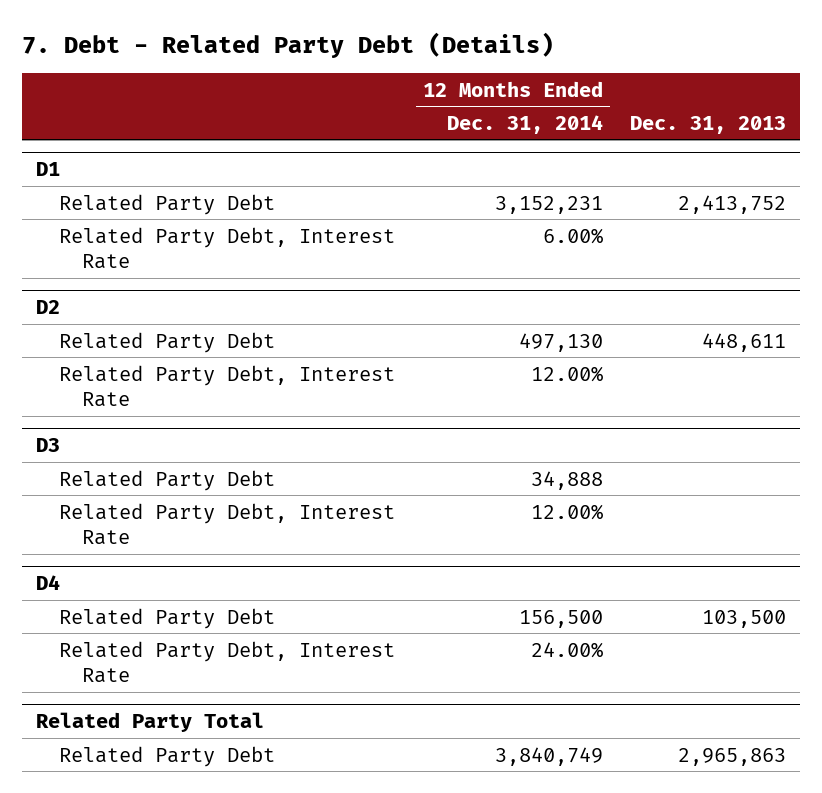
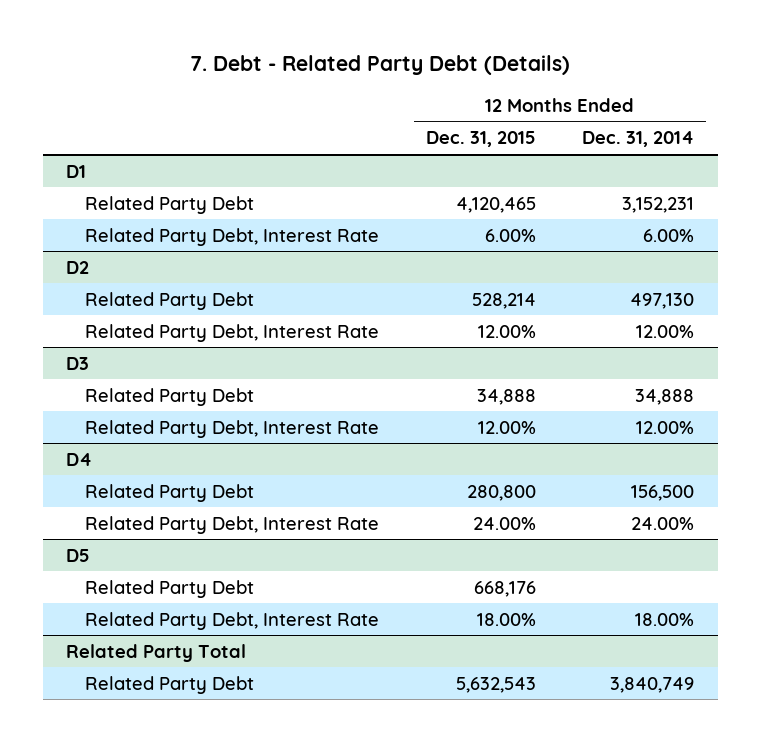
[630,115,787,134] Dec. 31, 2013 -> none
none -> [425,131,536,148] Dec. 31, 2015
none -> [66,548,91,562] D5
none -> [84,579,254,598] Related Party Debt
none -> [84,611,379,630] Related Party Debt, Interest Rate

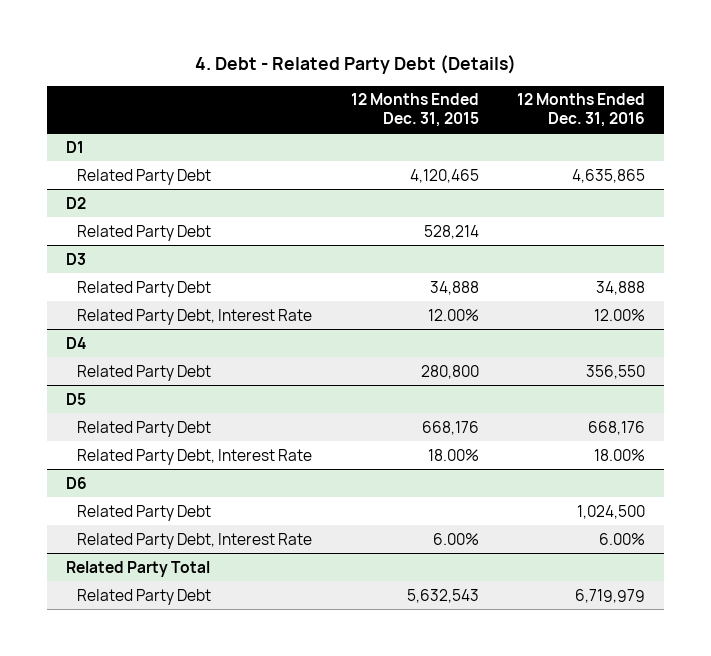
[190,55,571,76] 7. Debt - Related Party Debt (Details) -> [194,55,516,75] 4. Debt - Related Party Debt (Details)
[582,131,695,148] Dec. 31, 2014 -> none
none -> [517,93,646,127] 12 Months Ended Dec. 31, 2016
[84,227,379,246] Related Party Debt, Interest Rate -> none
[84,323,379,342] Related Party Debt, Interest Rate -> none
[84,515,379,534] Related Party Debt, Interest Rate -> none
none -> [65,476,87,489] D6
none -> [77,504,212,521] Related Party Debt
none -> [77,532,313,549] Related Party Debt, Interest Rate

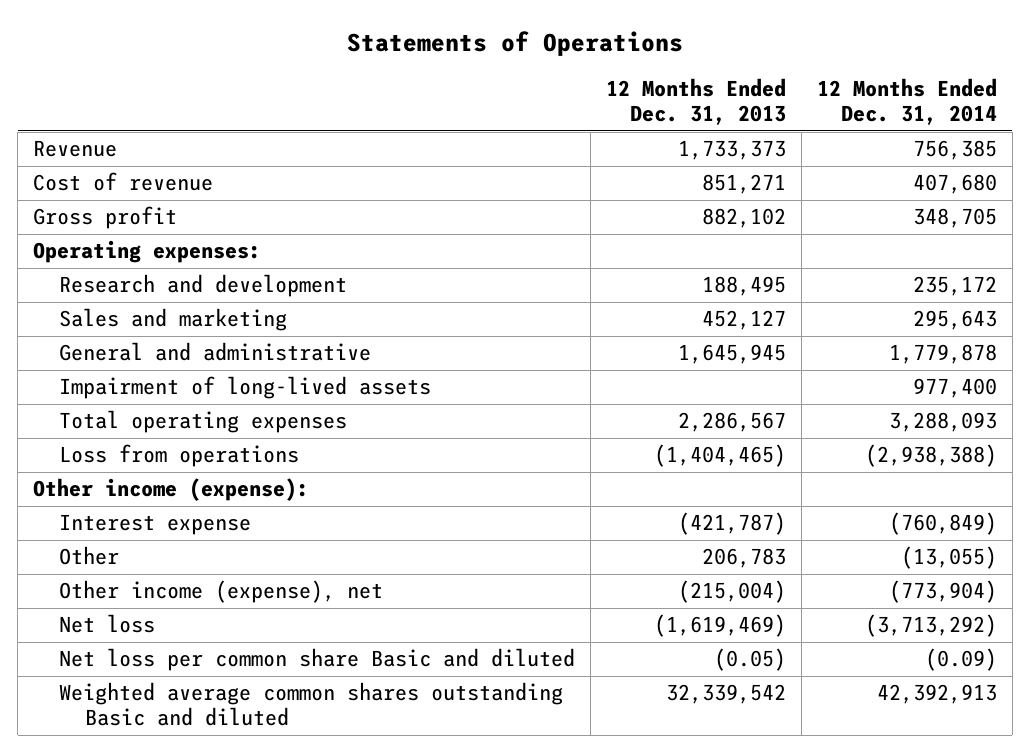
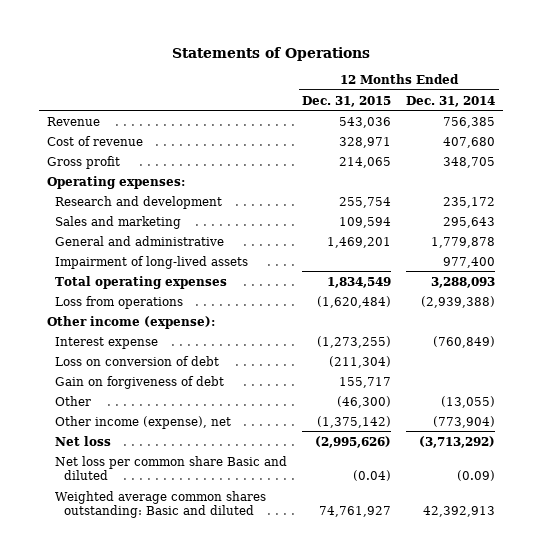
[605,78,786,126] 12 Months Ended Dec. 31, 2013 -> none
none -> [302,95,392,107] Dec. 31, 2015
[864,444,997,468] (2,938,388) -> [421,295,496,308] (2,939,388)
none -> [55,355,220,366] Loss on conversion of debt
none -> [55,375,225,389] Gain on forgiveness of debt
[59,682,564,727] Weighted average common shares outstanding Basic and diluted -> [55,490,267,519] Weighted average common shares outstanding: Basic and diluted

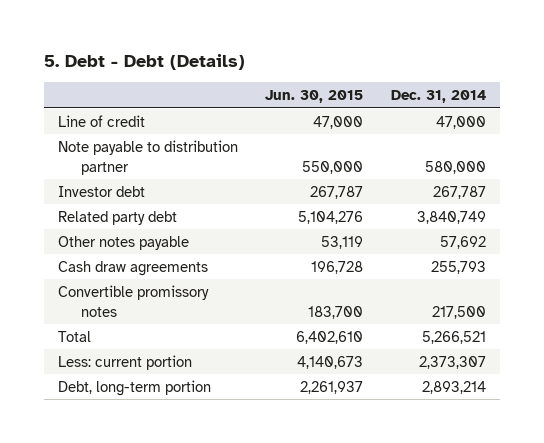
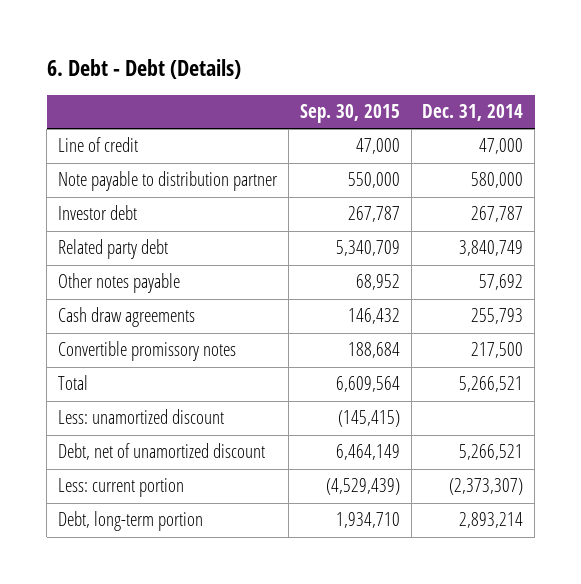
[43,54,245,71] 5. Debt - Debt (Details) -> [46,59,241,80] 6. Debt - Debt (Details)
[265,90,364,104] Jun. 30, 2015 -> none
none -> [299,104,400,124] Sep. 30, 2015
none -> [58,409,225,425] Less: unamortized discount
none -> [58,443,266,461] Debt, net of unamortized discount
[419,355,487,369] 2,373,307 -> [449,478,524,496] (2,373,307)

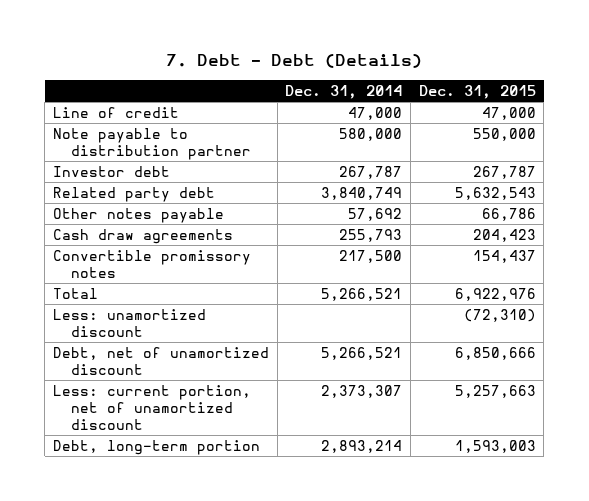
[46,59,241,80] 6. Debt - Debt (Details) -> [166,54,423,69] 7. Debt - Debt (Details)
[299,104,400,124] Sep. 30, 2015 -> none
none -> [418,85,536,100] Dec. 31, 2015
[58,478,185,498] Less: current portion -> [53,384,252,431] Less: current portion, net of unamortized discount
[449,478,524,496] (2,373,307) -> [321,384,403,398] 2,373,307

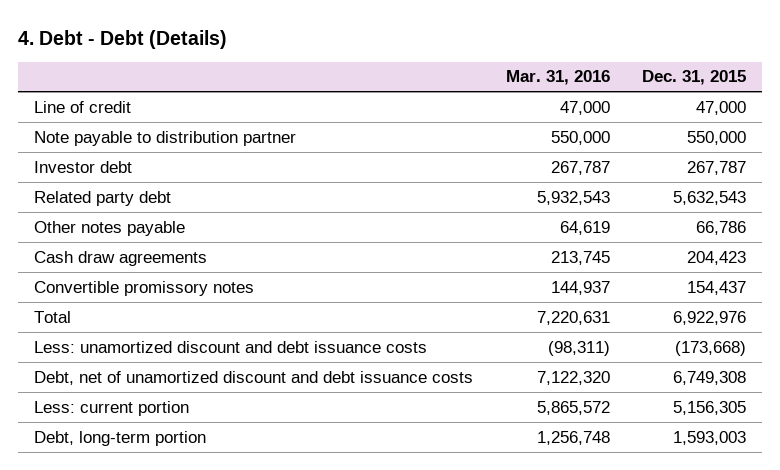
[166,54,423,69] 7. Debt - Debt (Details) -> [18,29,228,49] 4. Debt - Debt (Details)
[285,85,403,100] Dec. 31, 2014 -> none
none -> [505,70,610,86] Mar. 31, 2016
[53,308,207,337] Less: unamortized discount -> [34,340,428,353] Less: unamortized discount and debt issuance costs
[463,308,536,322] (72,310) -> [675,340,747,356] (173,668)
[53,346,270,375] Debt, net of unamortized discount -> [34,370,474,385] Debt, net of unamortized discount and debt issuance costs
[454,346,536,360] 6,850,666 -> [673,370,747,385] 6,749,308
[53,384,252,431] Less: current portion, net of unamortized discount -> [34,400,190,416] Less: current portion
[454,384,536,398] 5,257,663 -> [673,400,747,415] 5,156,305

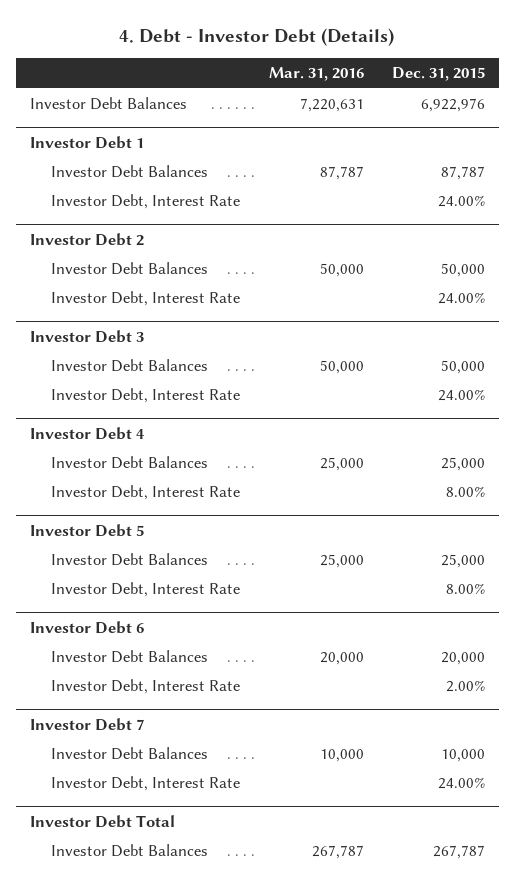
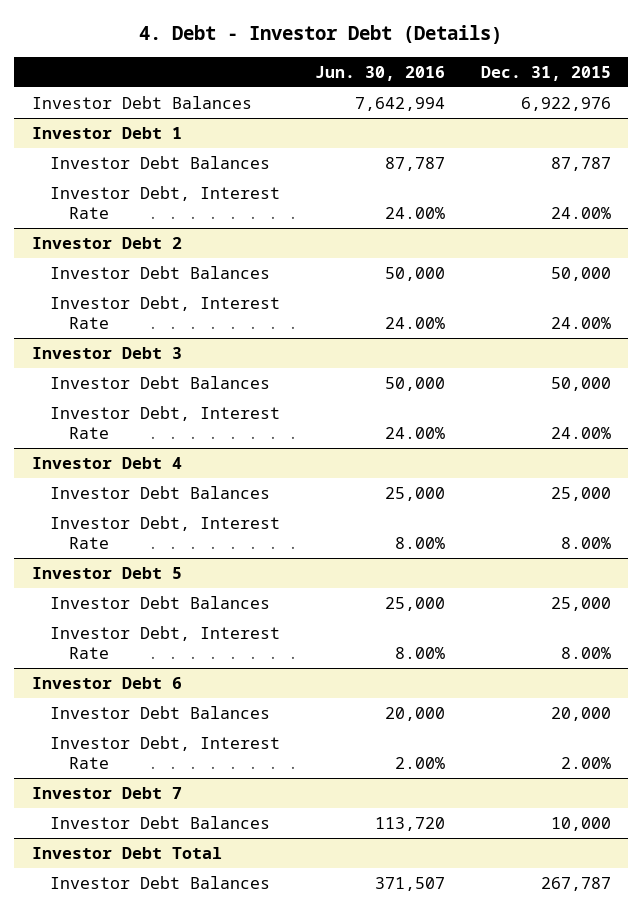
[268,67,364,82] Mar. 31, 2016 -> none
none -> [315,65,446,81] Jun. 30, 2016
[51,776,241,792] Investor Debt, Interest Rate -> none

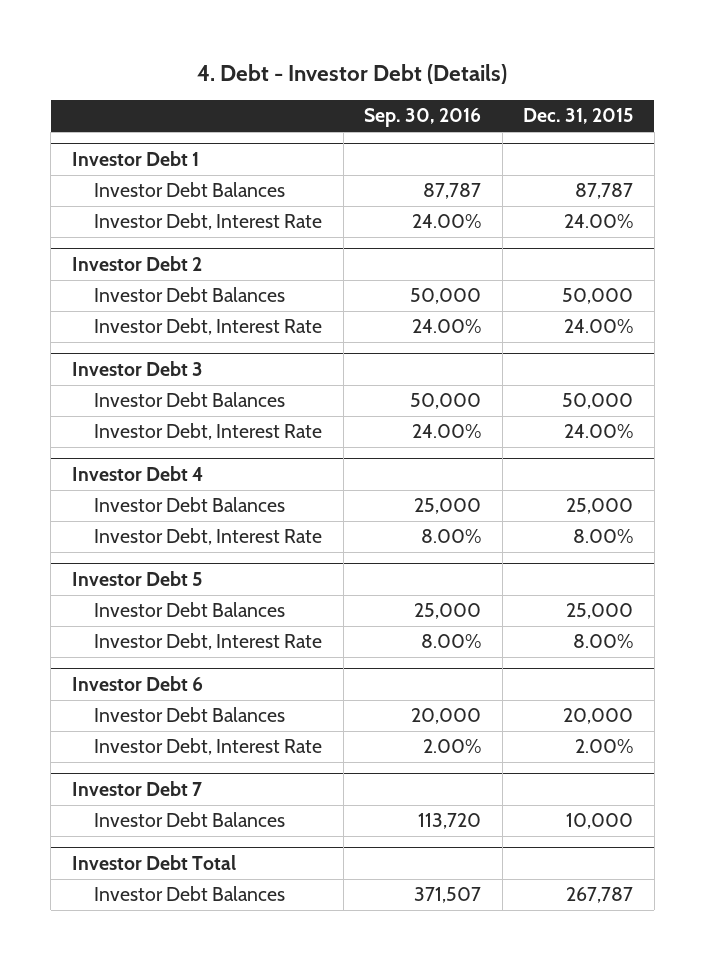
[315,65,446,81] Jun. 30, 2016 -> none
none -> [364,108,482,128] Sep. 30, 2016
[31,96,252,110] Investor Debt Balances -> none

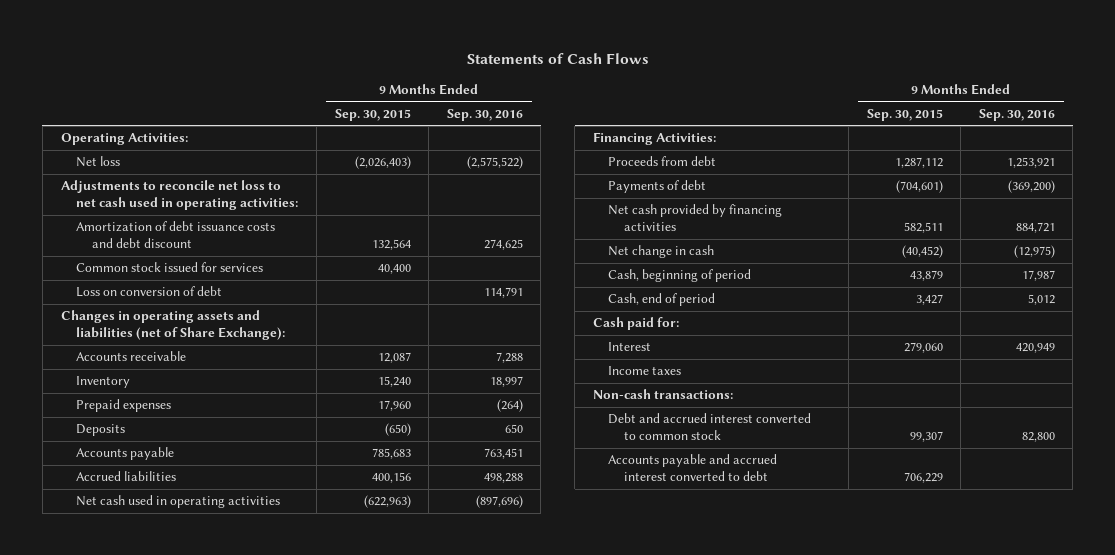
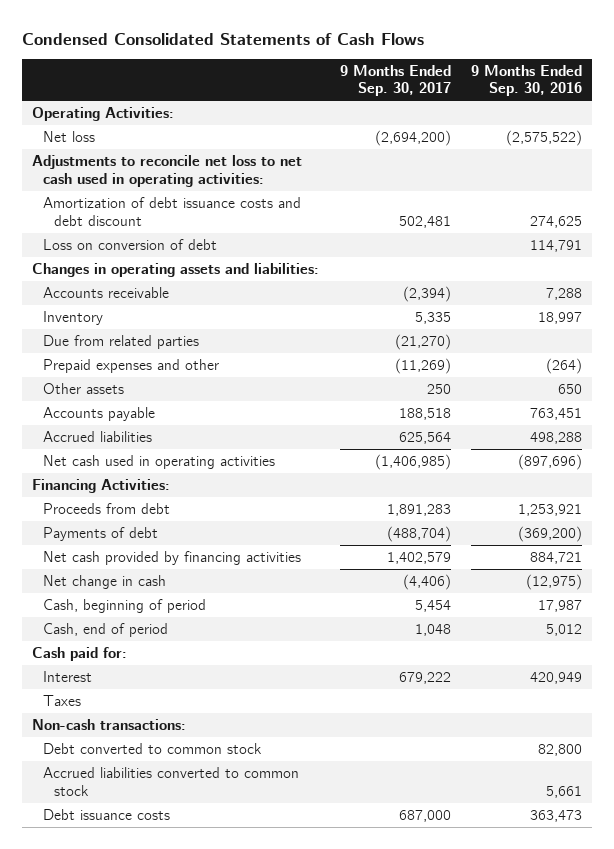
[466,52,649,64] Statements of Cash Flows -> [22,32,425,45] Condensed Consolidated Statements of Cash Flows
[334,108,411,121] Sep. 30, 2015 -> none
none -> [339,64,451,97] 9 Months Ended Sep. 30, 2017
[76,262,264,273] Common stock issued for services -> none
[60,310,286,341] Changes in operating assets and liabilities (net of Share Exchange): -> [32,262,320,277] Changes in operating assets and liabilities:
[76,424,126,437] Deposits -> none
none -> [43,334,200,349] Due from related parties
[76,399,172,413] Prepaid expenses -> [43,358,220,373] Prepaid expenses and other
none -> [43,382,125,394] Other assets
[608,366,682,376] Income taxes -> [43,694,82,706] Taxes
[608,454,778,482] Accounts payable and accrued interest converted to debt -> none
[608,413,812,441] Debt and accrued interest converted to common stock -> [43,742,263,754] Debt converted to common stock
none -> [43,766,300,796] Accrued liabilities converted to common stock
none -> [43,808,171,820] Debt issuance costs

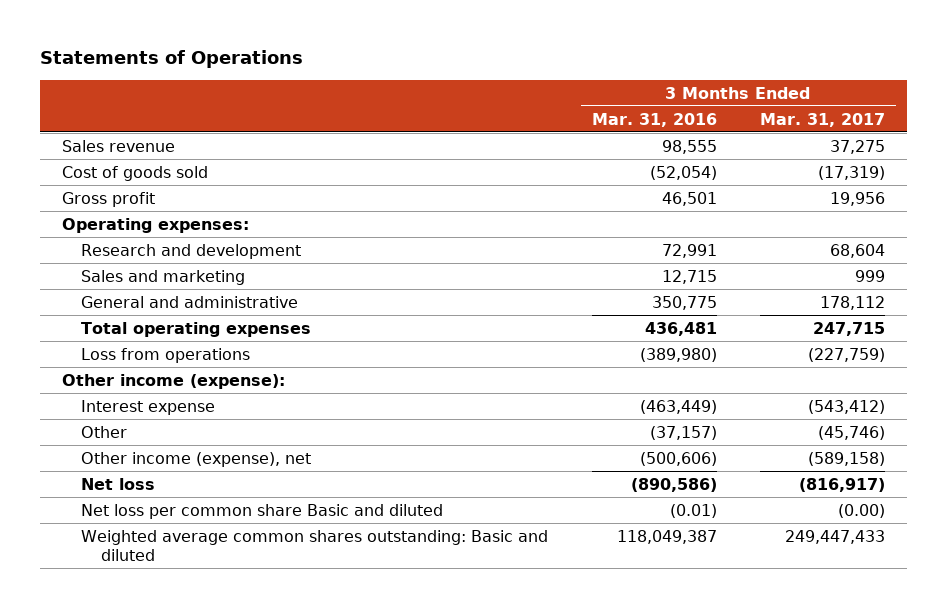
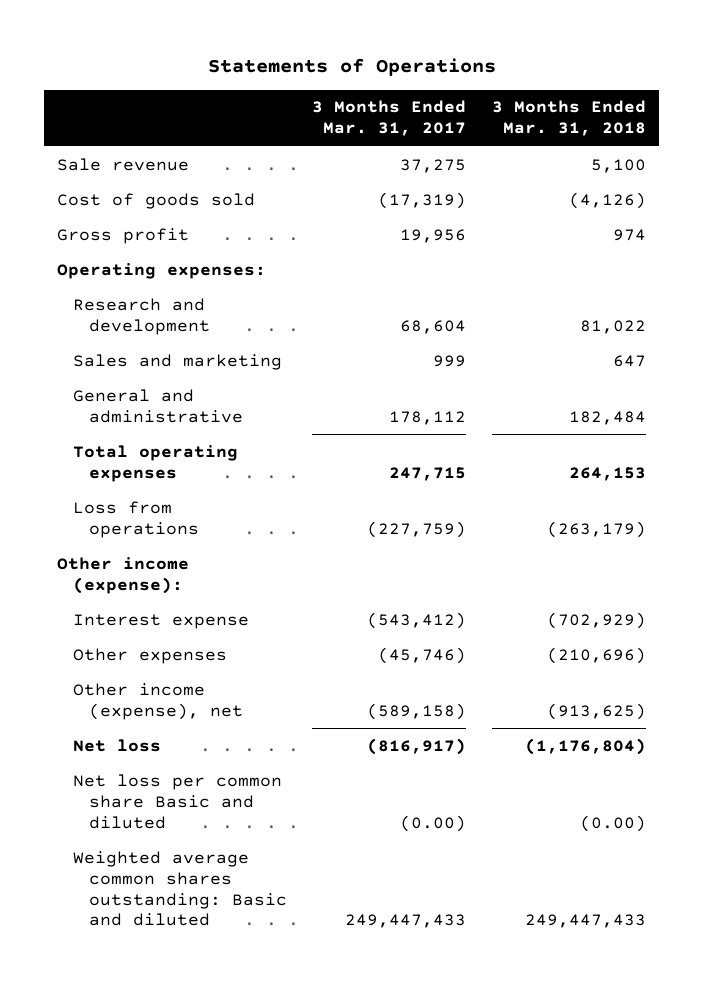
[591,112,717,127] Mar. 31, 2016 -> none
none -> [492,100,647,137] 3 Months Ended Mar. 31, 2018
[61,139,175,152] Sales revenue -> [57,157,190,171] Sale revenue
[81,425,128,438] Other -> [72,647,227,664] Other expenses

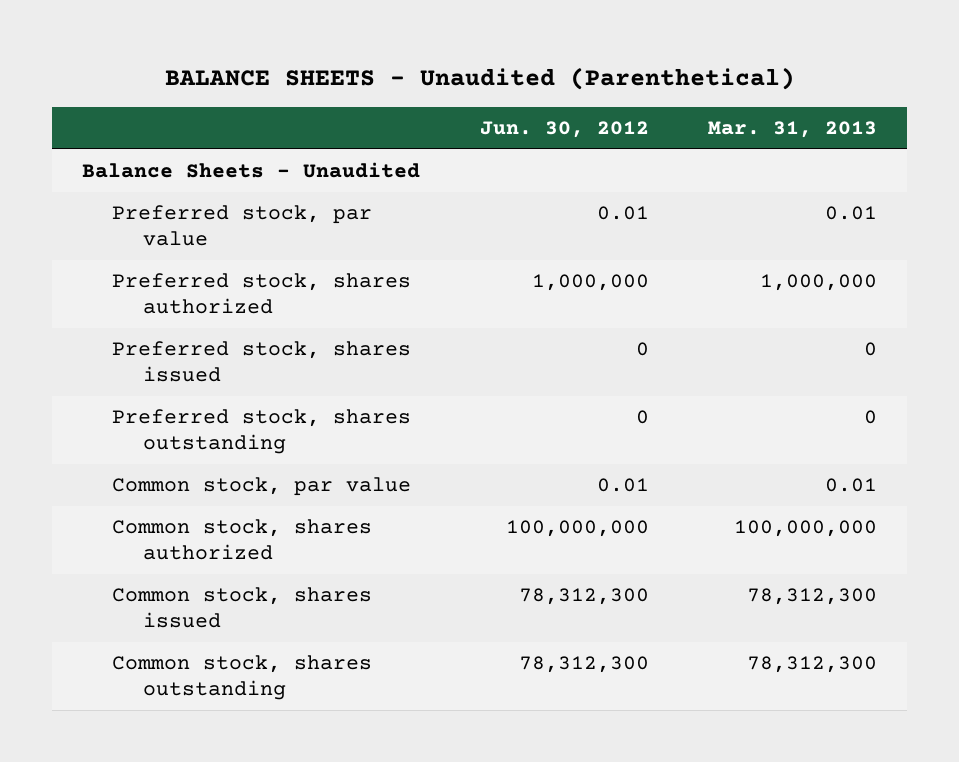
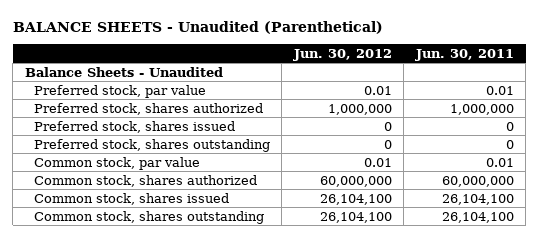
[708,121,878,139] Mar. 31, 2013 -> none
none -> [414,48,514,61] Jun. 30, 2011
[505,520,649,538] 100,000,000 -> [319,175,392,187] 60,000,000
[518,588,649,606] 78,312,300 -> [319,193,392,205] 26,104,100
[518,656,649,674] 78,312,300 -> [319,211,392,223] 26,104,100

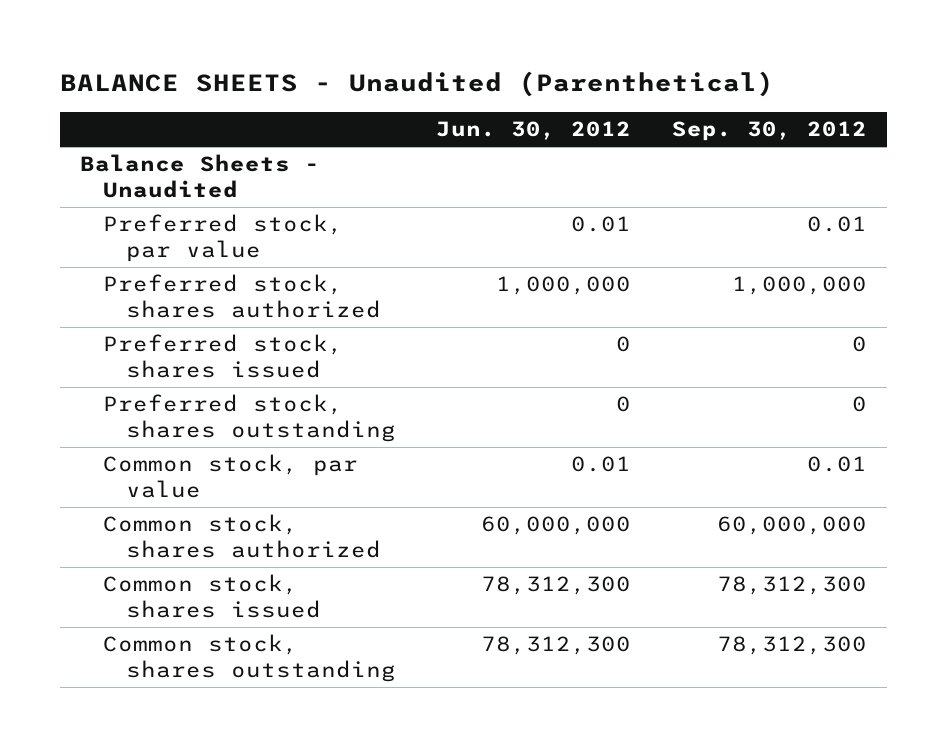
[414,48,514,61] Jun. 30, 2011 -> none
none -> [671,121,867,142] Sep. 30, 2012
[319,193,392,205] 26,104,100 -> [481,576,632,596] 78,312,300
[319,211,392,223] 26,104,100 -> [481,636,632,656] 78,312,300

